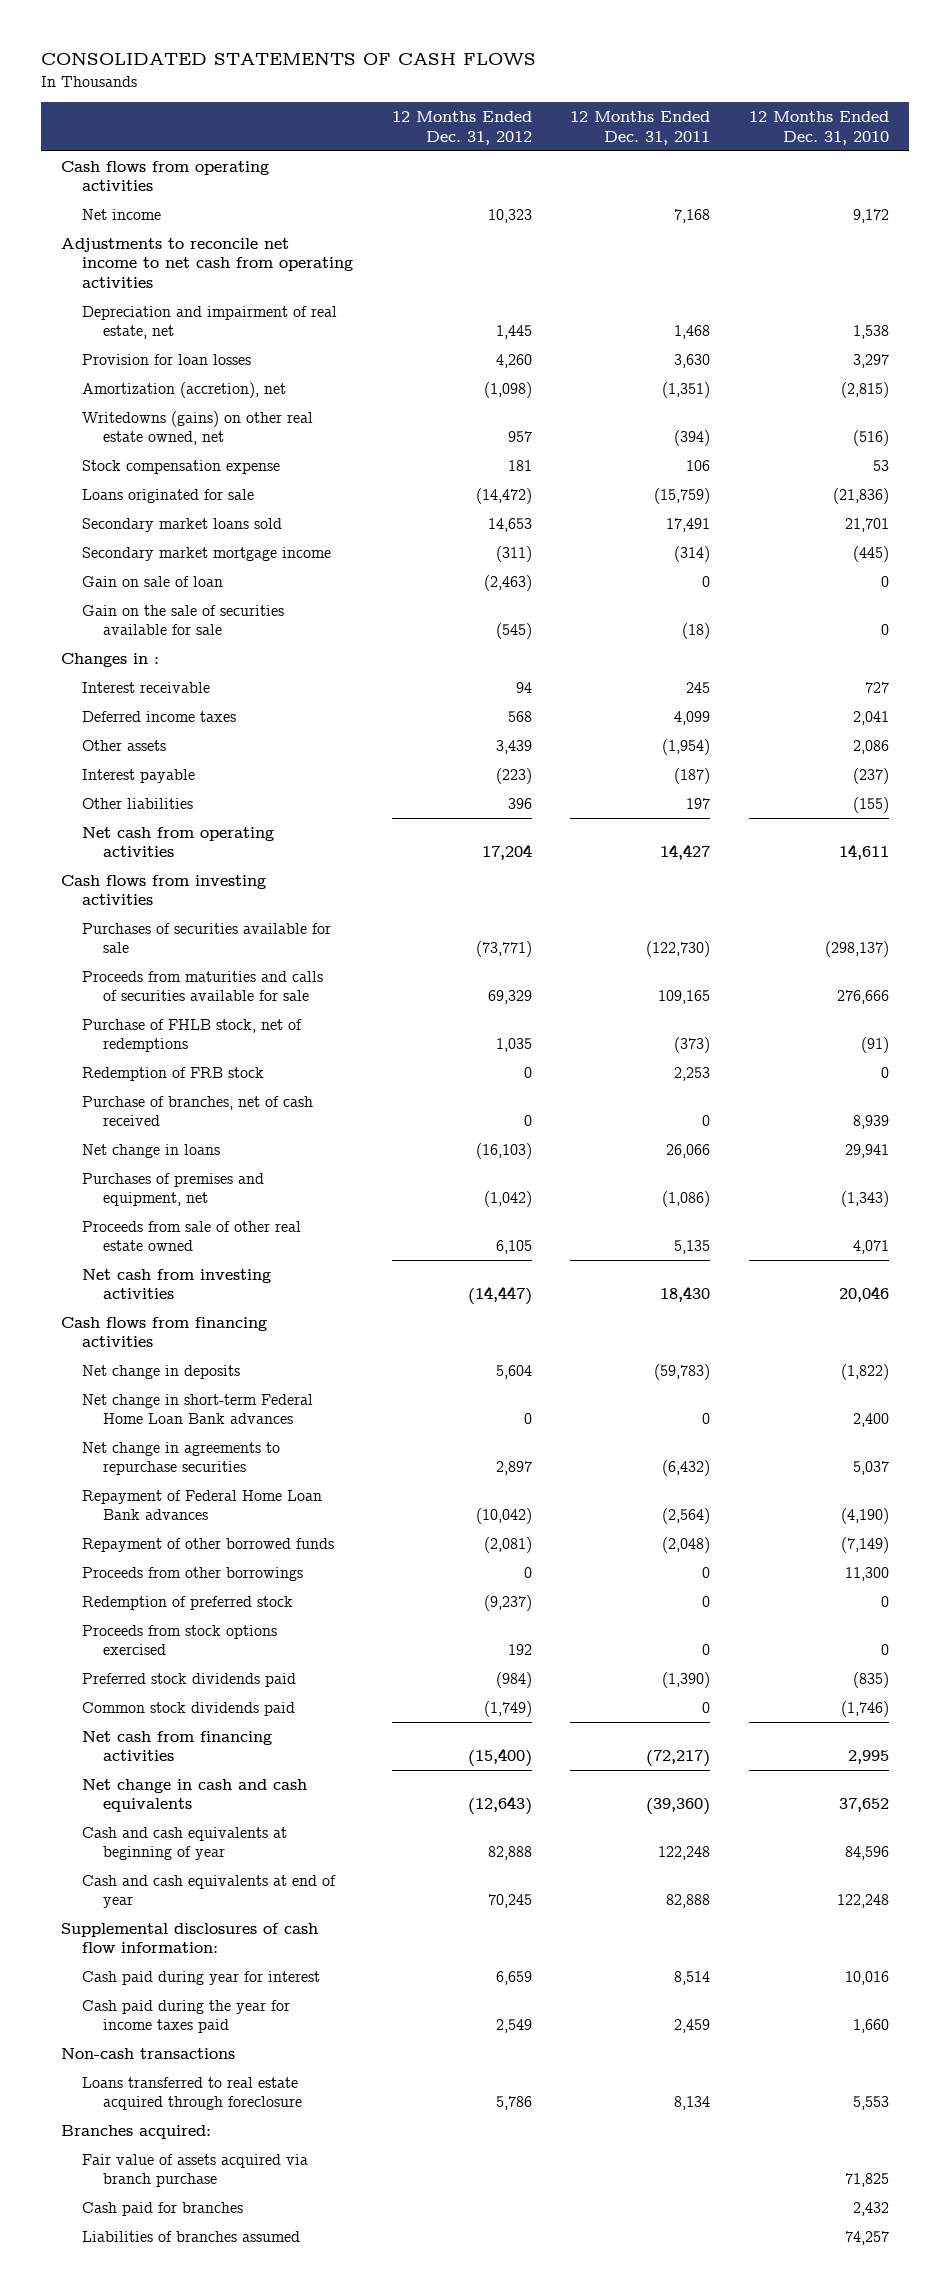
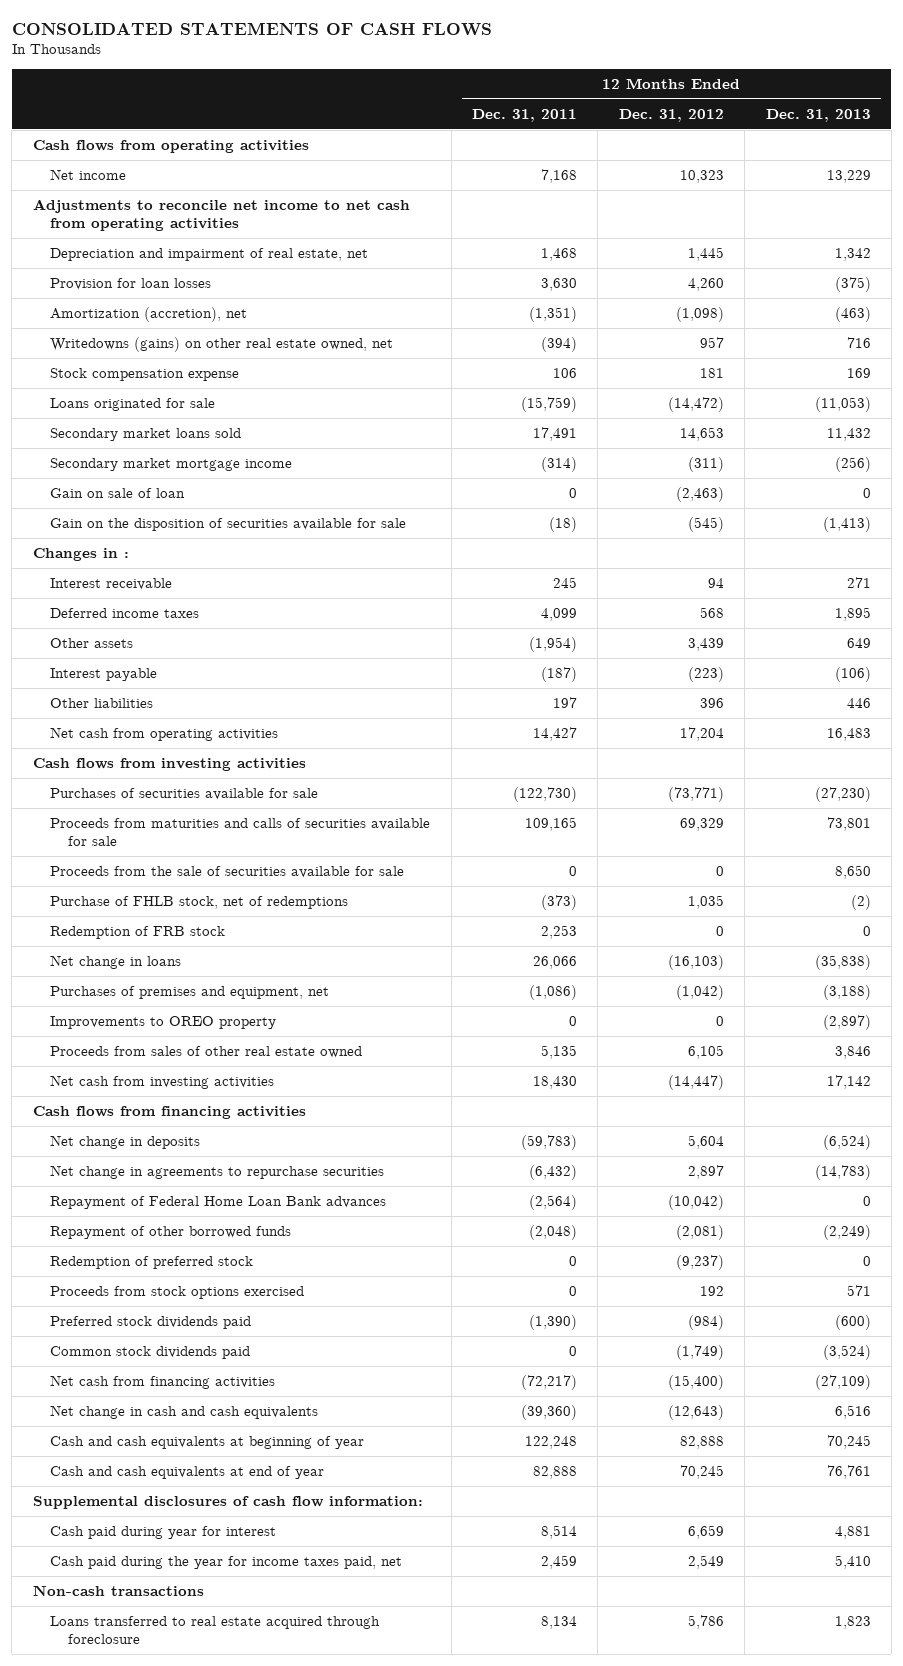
[749,111,890,145] 12 Months Ended Dec. 31, 2010 -> none
none -> [765,108,871,122] Dec. 31, 2013
[81,604,284,636] Gain on the sale of securities available for sale -> [50,517,407,531] Gain on the disposition of securities available for sale
none -> [50,865,405,878] Proceeds from the sale of securities available for sale
[81,1095,313,1127] Purchase of branches, net of cash received -> none
none -> [50,1015,277,1029] Improvements to OREO property
[81,1220,301,1252] Proceeds from sale of other real estate owned -> [50,1045,363,1058] Proceeds from sales of other real estate owned
[81,1393,313,1425] Net change in short-term Federal Home Loan Bank advances -> none
[81,1566,303,1581] Proceeds from other borrowings -> none
[81,1999,290,2034] Cash paid during the year for income taxes paid -> [50,1555,403,1569] Cash paid during the year for income taxes paid, net
[60,2124,211,2139] Branches acquired: -> none
[81,2153,308,2188] Fair value of assets acquired via branch purchase -> none
[81,2201,243,2216] Cash paid for branches -> none
[81,2230,300,2242] Liabilities of branches assumed -> none

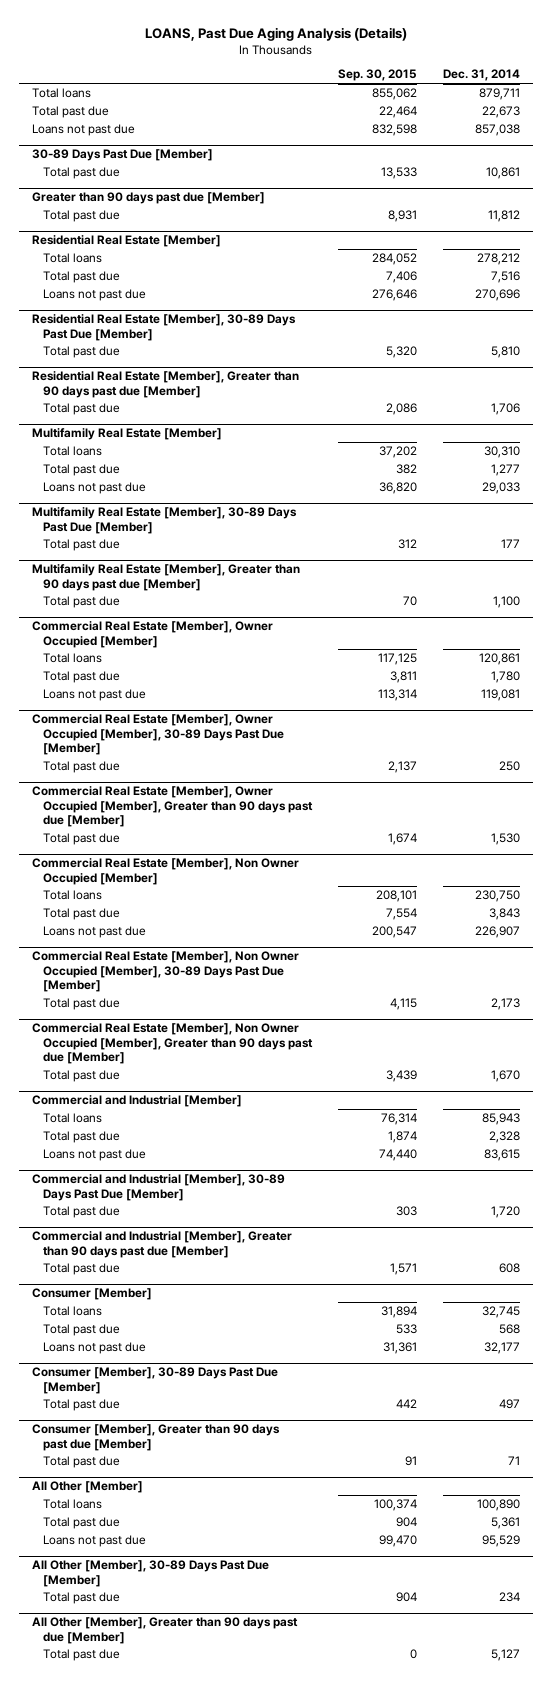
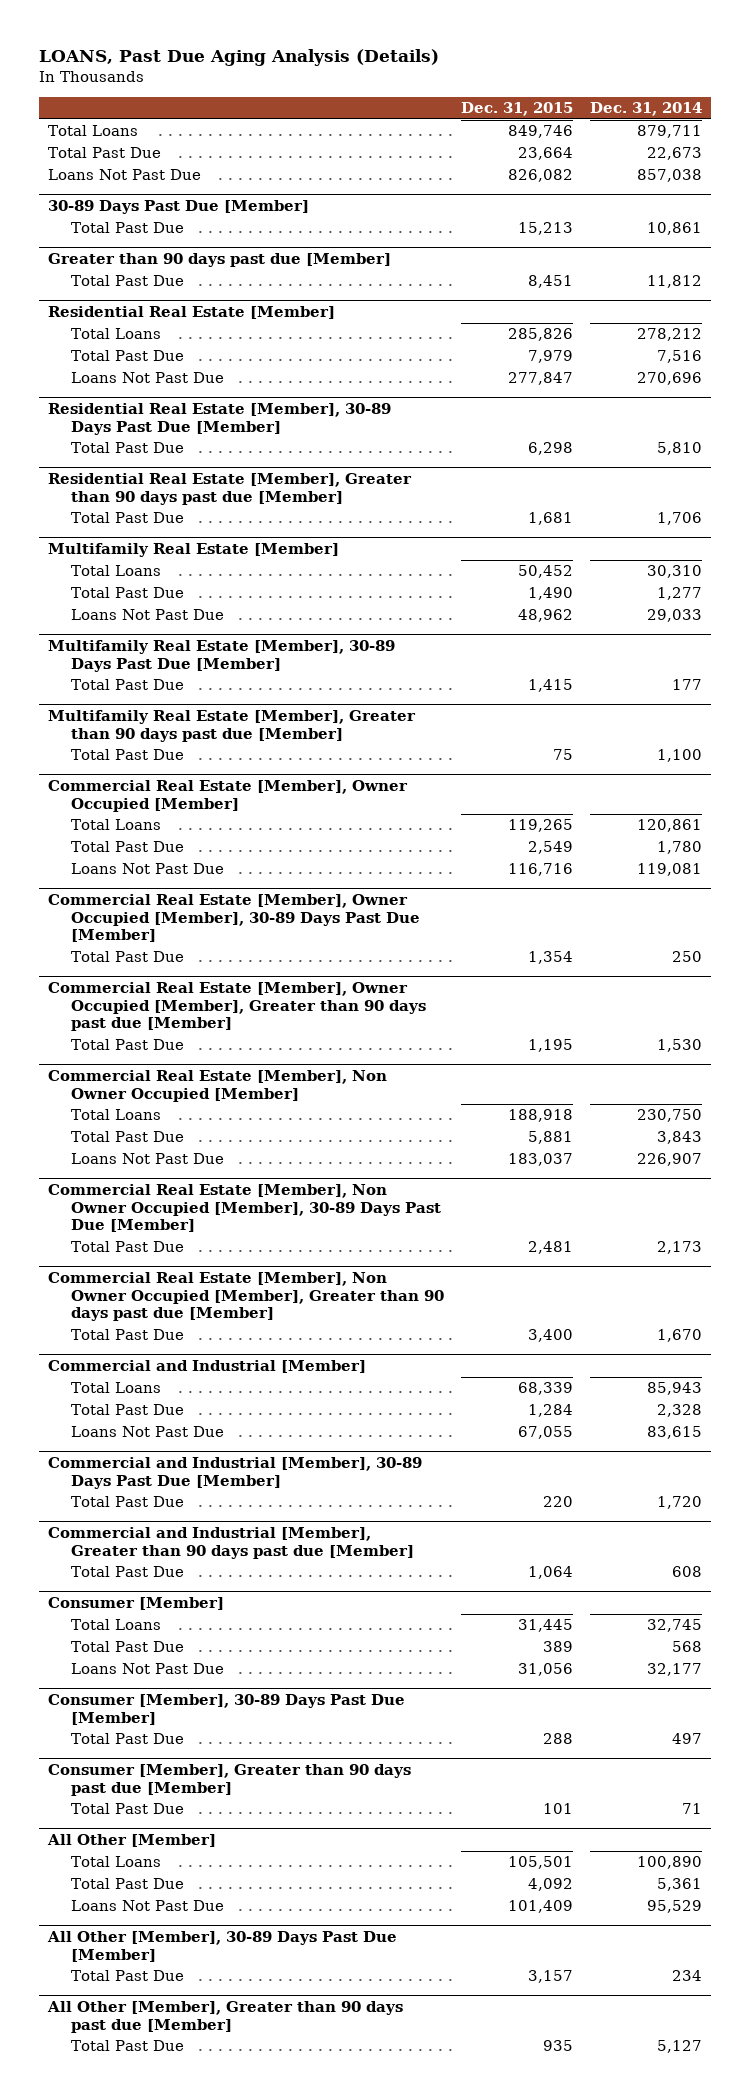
[338,69,418,82] Sep. 30, 2015 -> none
none -> [461,102,574,117] Dec. 31, 2015
[32,88,92,99] Total loans -> [47,125,138,137] Total Loans
[32,106,110,119] Total past due -> [47,147,161,159] Total Past Due
[32,124,136,137] Loans not past due -> [47,169,201,181] Loans Not Past Due
[43,167,121,180] Total past due -> [70,222,184,234] Total Past Due
[43,210,121,223] Total past due -> [70,275,184,287] Total Past Due
[43,253,103,264] Total loans -> [70,328,161,340] Total Loans
[43,271,121,284] Total past due -> [70,350,184,362] Total Past Due
[43,289,147,302] Loans not past due -> [70,372,224,384] Loans Not Past Due
[43,346,121,359] Total past due -> [70,442,184,454] Total Past Due
[43,403,121,416] Total past due -> [70,512,184,524] Total Past Due
[43,446,103,457] Total loans -> [70,565,161,577] Total Loans
[43,464,121,477] Total past due -> [70,587,184,599] Total Past Due
[43,482,147,495] Loans not past due -> [70,609,224,621] Loans Not Past Due
[43,539,121,552] Total past due -> [70,679,184,691] Total Past Due
[43,596,121,609] Total past due -> [70,749,184,761] Total Past Due
[43,653,103,664] Total loans -> [70,819,161,831] Total Loans
[43,671,121,684] Total past due -> [70,841,184,853] Total Past Due
[43,689,147,702] Loans not past due -> [70,863,224,875] Loans Not Past Due
[43,761,121,774] Total past due -> [70,951,184,963] Total Past Due
[43,833,121,846] Total past due -> [70,1039,184,1051] Total Past Due
[43,890,103,901] Total loans -> [70,1109,161,1121] Total Loans
[43,908,121,921] Total past due -> [70,1131,184,1143] Total Past Due
[43,926,147,939] Loans not past due -> [70,1153,224,1165] Loans Not Past Due
[43,998,121,1011] Total past due -> [70,1241,184,1253] Total Past Due
[43,1070,121,1083] Total past due -> [70,1329,184,1341] Total Past Due
[43,1113,103,1124] Total loans -> [70,1382,161,1394] Total Loans
[43,1131,121,1144] Total past due -> [70,1404,184,1416] Total Past Due
[43,1149,147,1162] Loans not past due -> [70,1426,224,1438] Loans Not Past Due
[43,1206,121,1219] Total past due -> [70,1496,184,1508] Total Past Due
[43,1263,121,1276] Total past due -> [70,1566,184,1578] Total Past Due
[43,1306,103,1317] Total loans -> [70,1619,161,1631] Total Loans
[43,1324,121,1337] Total past due -> [70,1641,184,1653] Total Past Due
[43,1342,147,1355] Loans not past due -> [70,1663,224,1675] Loans Not Past Due
[43,1399,121,1412] Total past due -> [70,1733,184,1745] Total Past Due
[43,1456,121,1469] Total past due -> [70,1803,184,1815] Total Past Due
[43,1499,103,1510] Total loans -> [70,1856,161,1868] Total Loans
[43,1517,121,1530] Total past due -> [70,1878,184,1890] Total Past Due
[43,1535,147,1548] Loans not past due -> [70,1900,224,1912] Loans Not Past Due
[43,1592,121,1605] Total past due -> [70,1970,184,1982] Total Past Due
[43,1649,121,1662] Total past due -> [70,2040,184,2052] Total Past Due

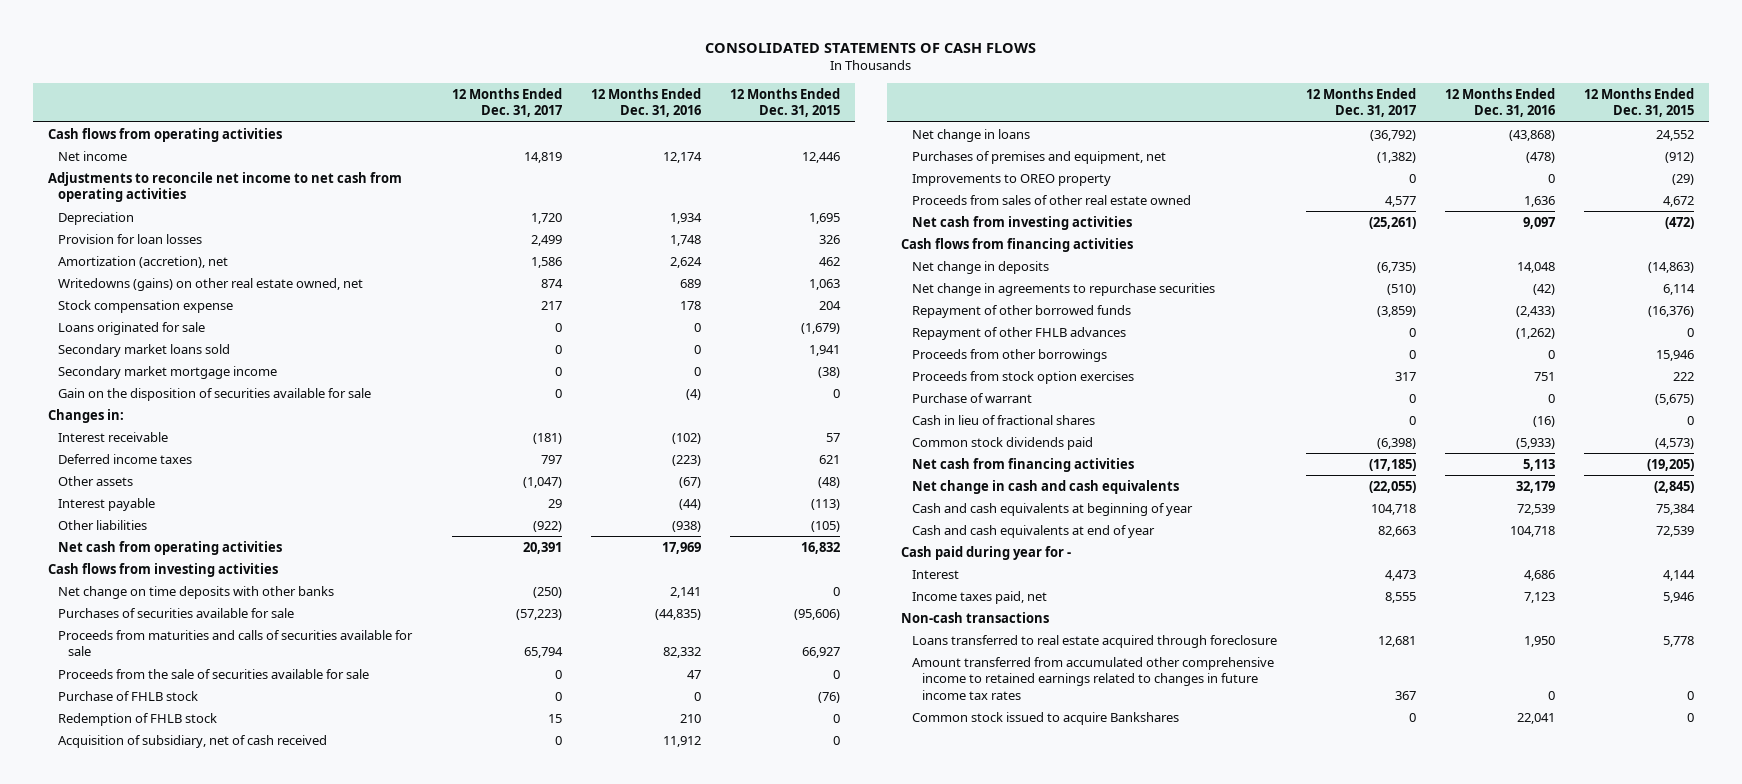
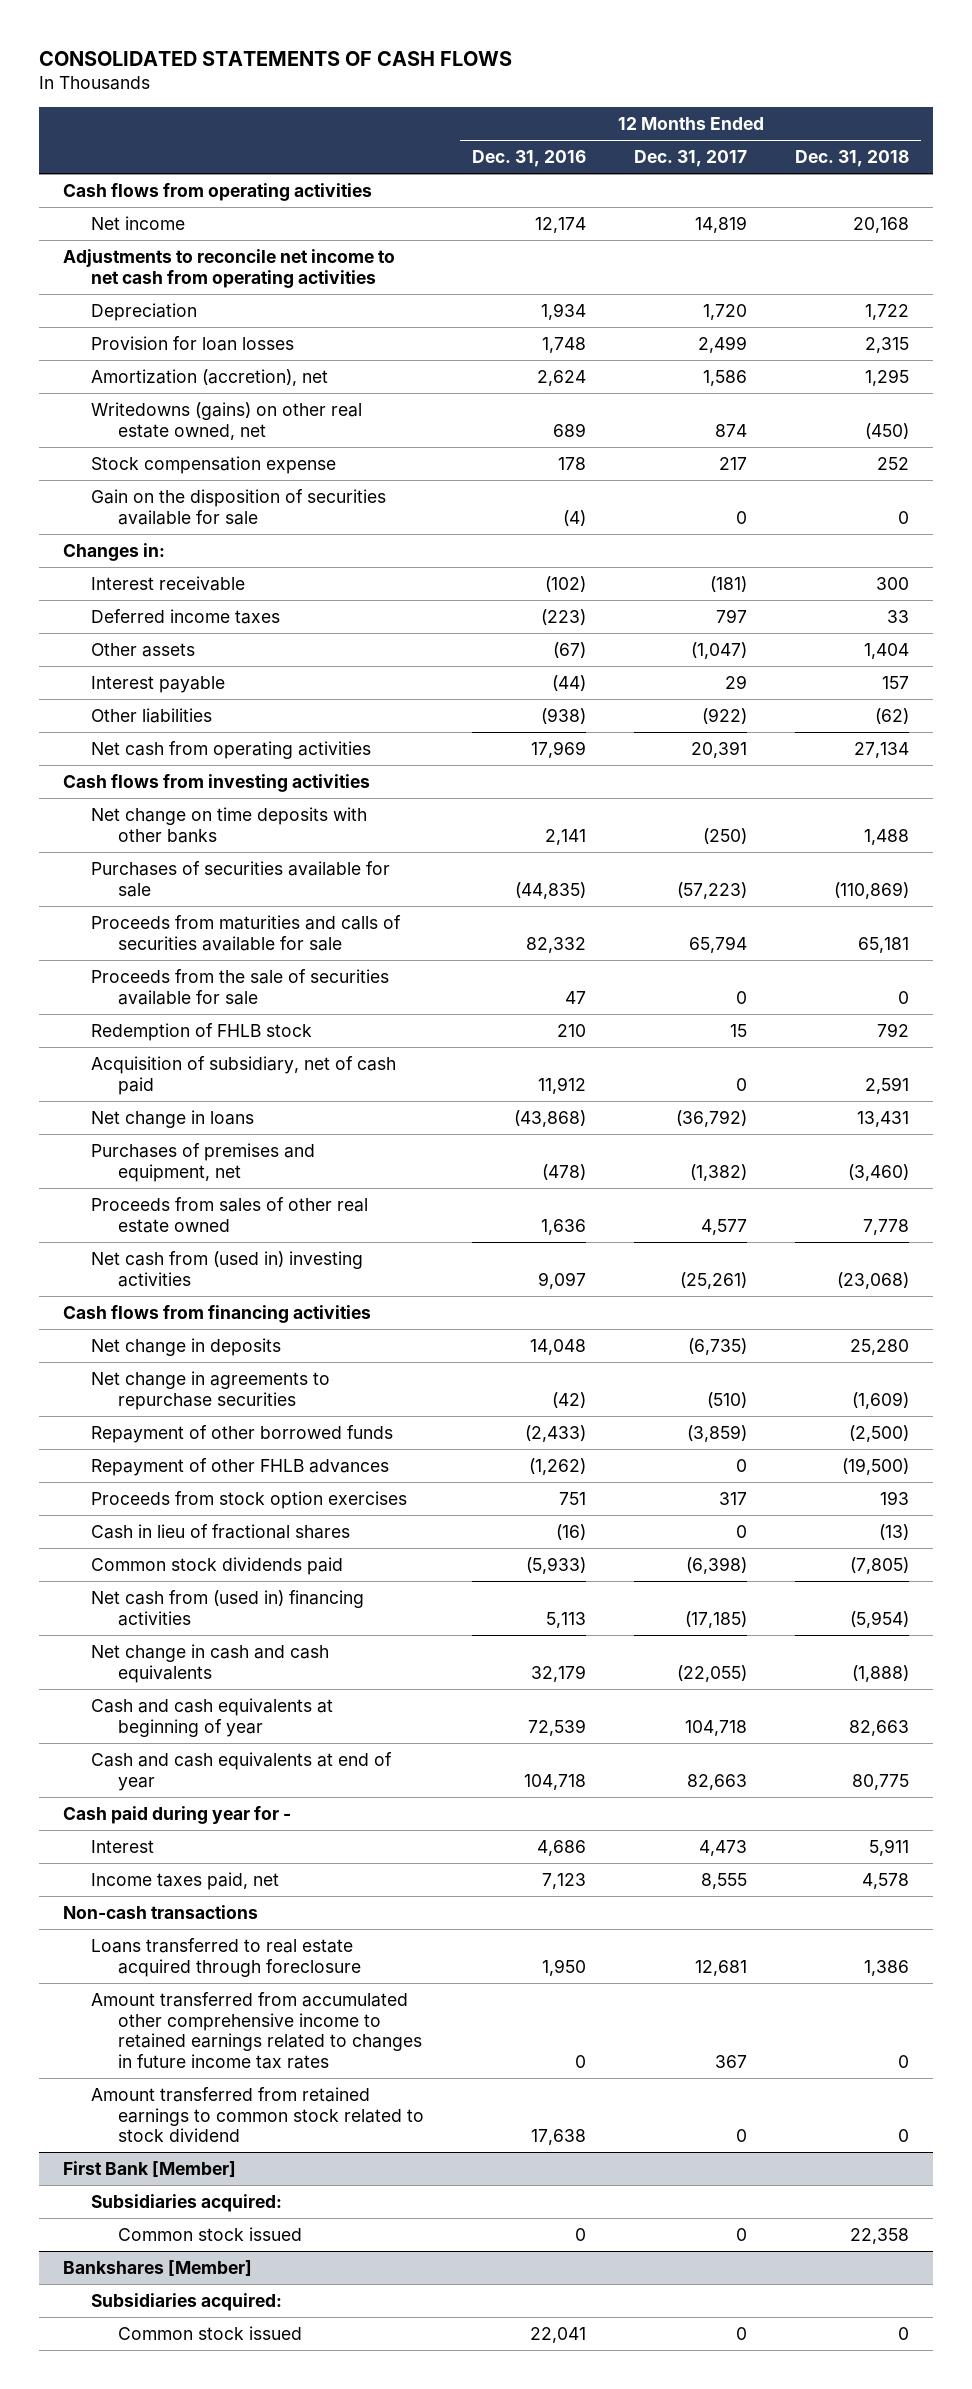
[730,87,841,118] 12 Months Ended Dec. 31, 2015 -> none
none -> [795,150,910,168] Dec. 31, 2018
[58,321,206,335] Loans originated for sale -> none
[58,343,231,357] Secondary market loans sold -> none
[58,365,278,379] Secondary market mortgage income -> none
[58,690,199,701] Purchase of FHLB stock -> none
[58,734,328,748] Acquisition of subsidiary, net of cash received -> [90,1055,396,1095] Acquisition of subsidiary, net of cash paid
[911,173,1111,186] Improvements to OREO property -> none
[911,215,1132,230] Net cash from investing activities -> [90,1250,363,1287] Net cash from (used in) investing activities
[911,348,1107,362] Proceeds from other borrowings -> none
[911,392,1032,403] Purchase of warrant -> none
[911,457,1134,472] Net cash from financing activities -> [90,1589,364,1626] Net cash from (used in) financing activities
none -> [90,2086,425,2143] Amount transferred from retained earnings to common stock related to stock dividend
none -> [62,2160,236,2177] First Bank [Member]
none -> [90,2193,282,2212] Subsidiaries acquired:
[911,711,1179,725] Common stock issued to acquire Bankshares -> [118,2226,303,2241] Common stock issued
[1516,712,1555,724] 22,041 -> [575,2227,587,2241] 0
none -> [62,2259,252,2276] Bankshares [Member]
none -> [90,2292,282,2311] Subsidiaries acquired:
none -> [118,2325,303,2340] Common stock issued

